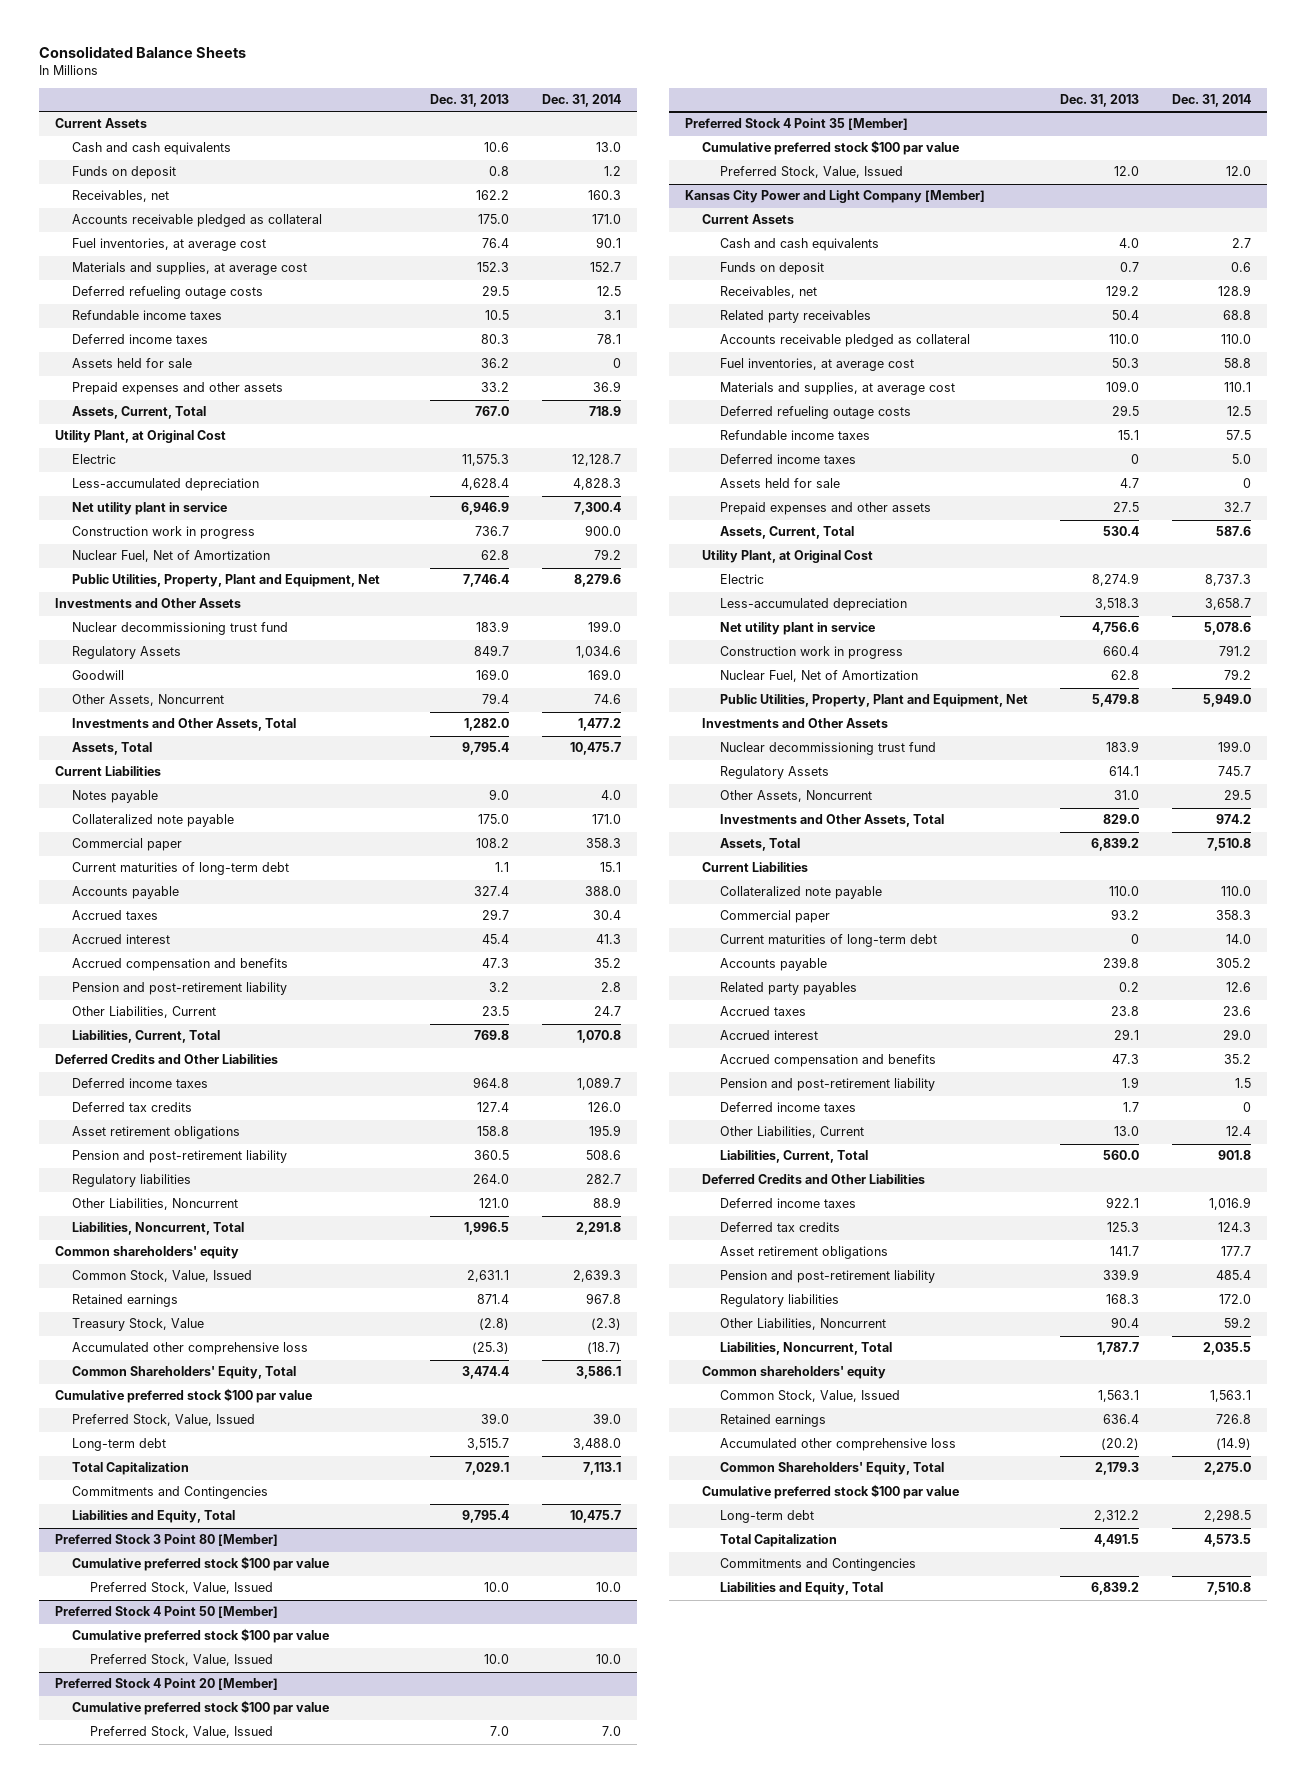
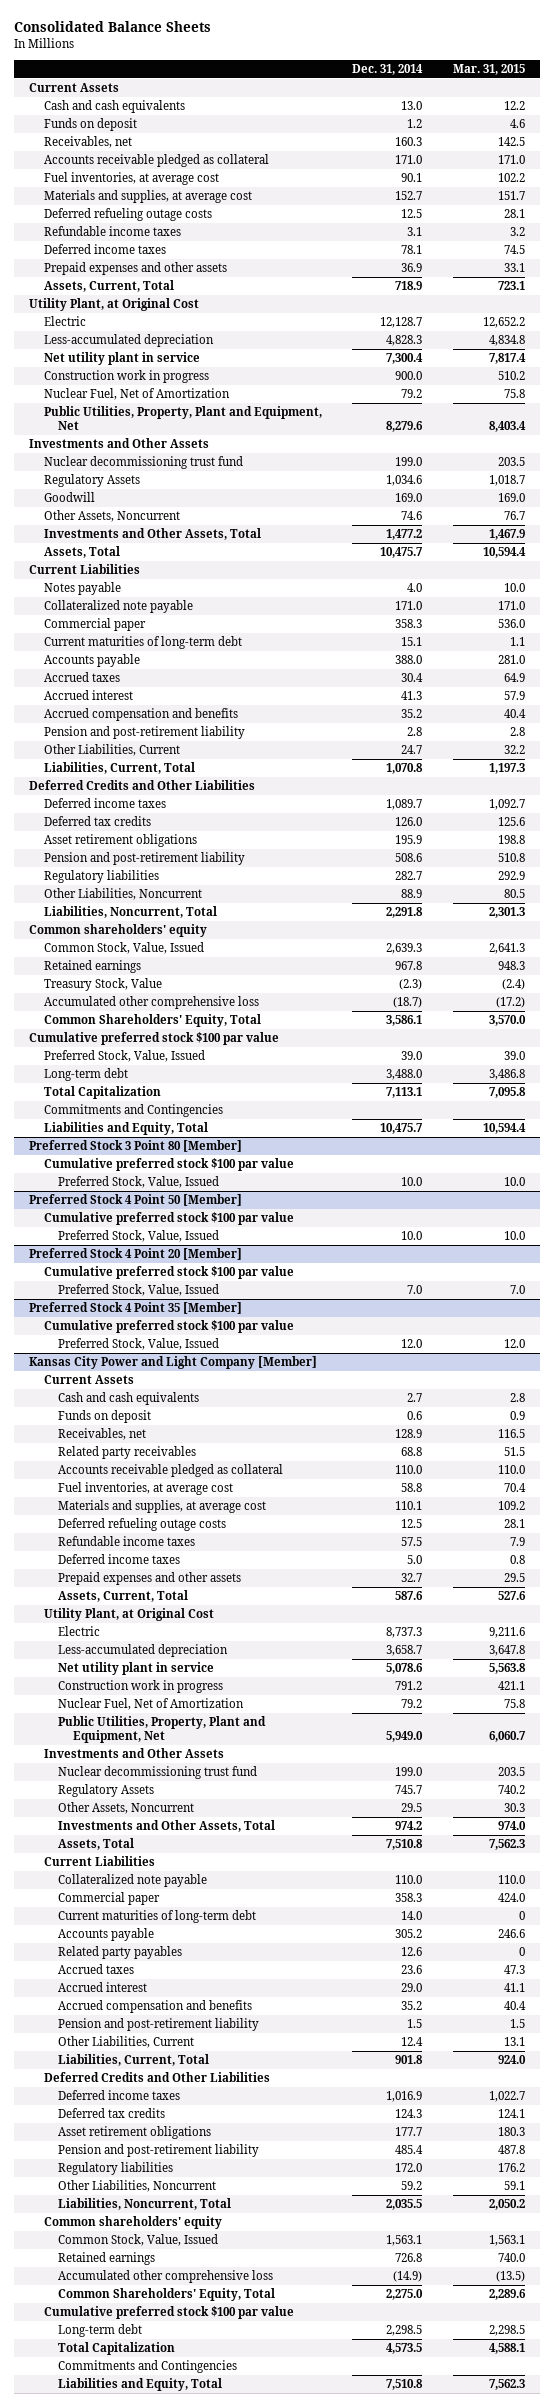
[430,94,510,108] Dec. 31, 2013 -> none
none -> [452,64,525,76] Mar. 31, 2015
[72,358,193,369] Assets held for sale -> none
[719,478,840,489] Assets held for sale -> none
[719,1102,856,1113] Deferred income taxes -> none

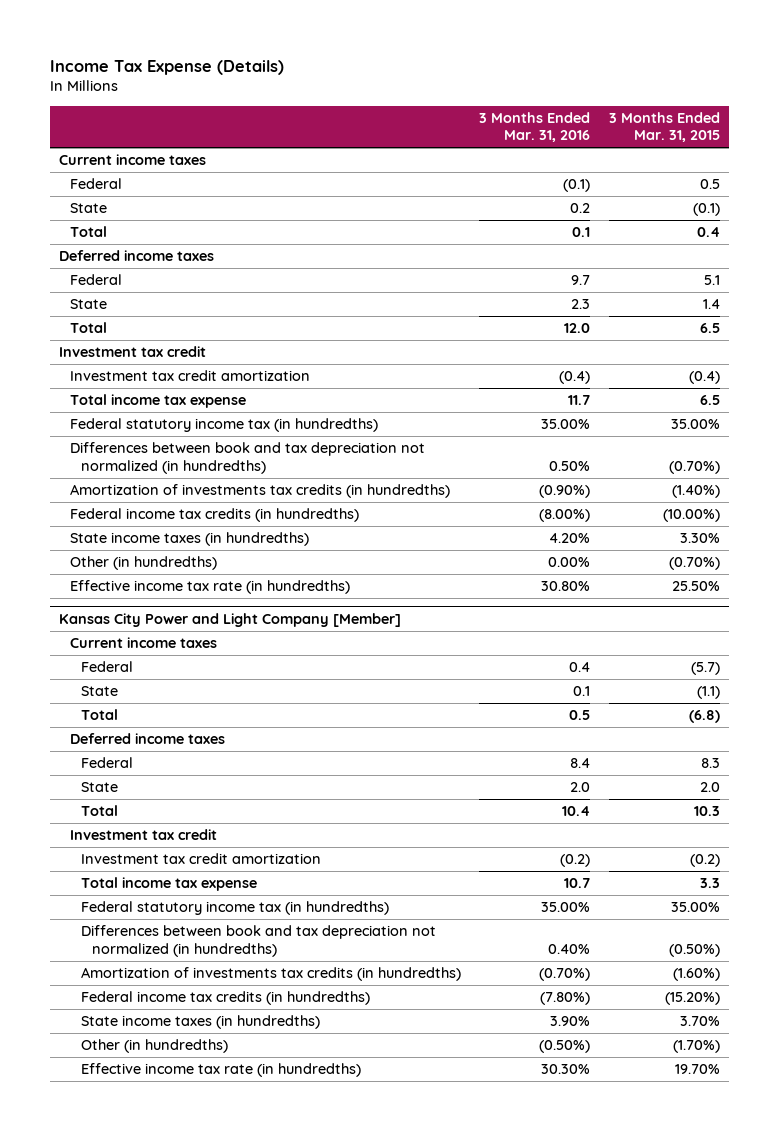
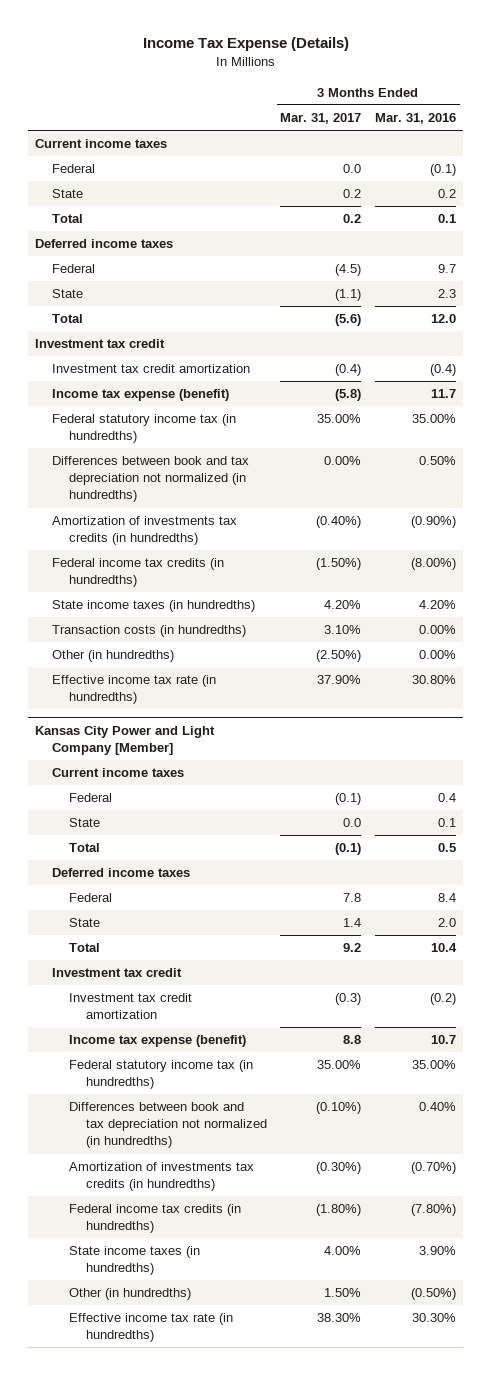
[609,111,721,143] 3 Months Ended Mar. 31, 2015 -> none
none -> [280,113,362,125] Mar. 31, 2017
[69,394,246,409] Total income tax expense -> [51,389,229,402] Income tax expense (benefit)
none -> [51,625,246,638] Transaction costs (in hundredths)
[80,877,257,892] Total income tax expense -> [68,1035,246,1048] Income tax expense (benefit)

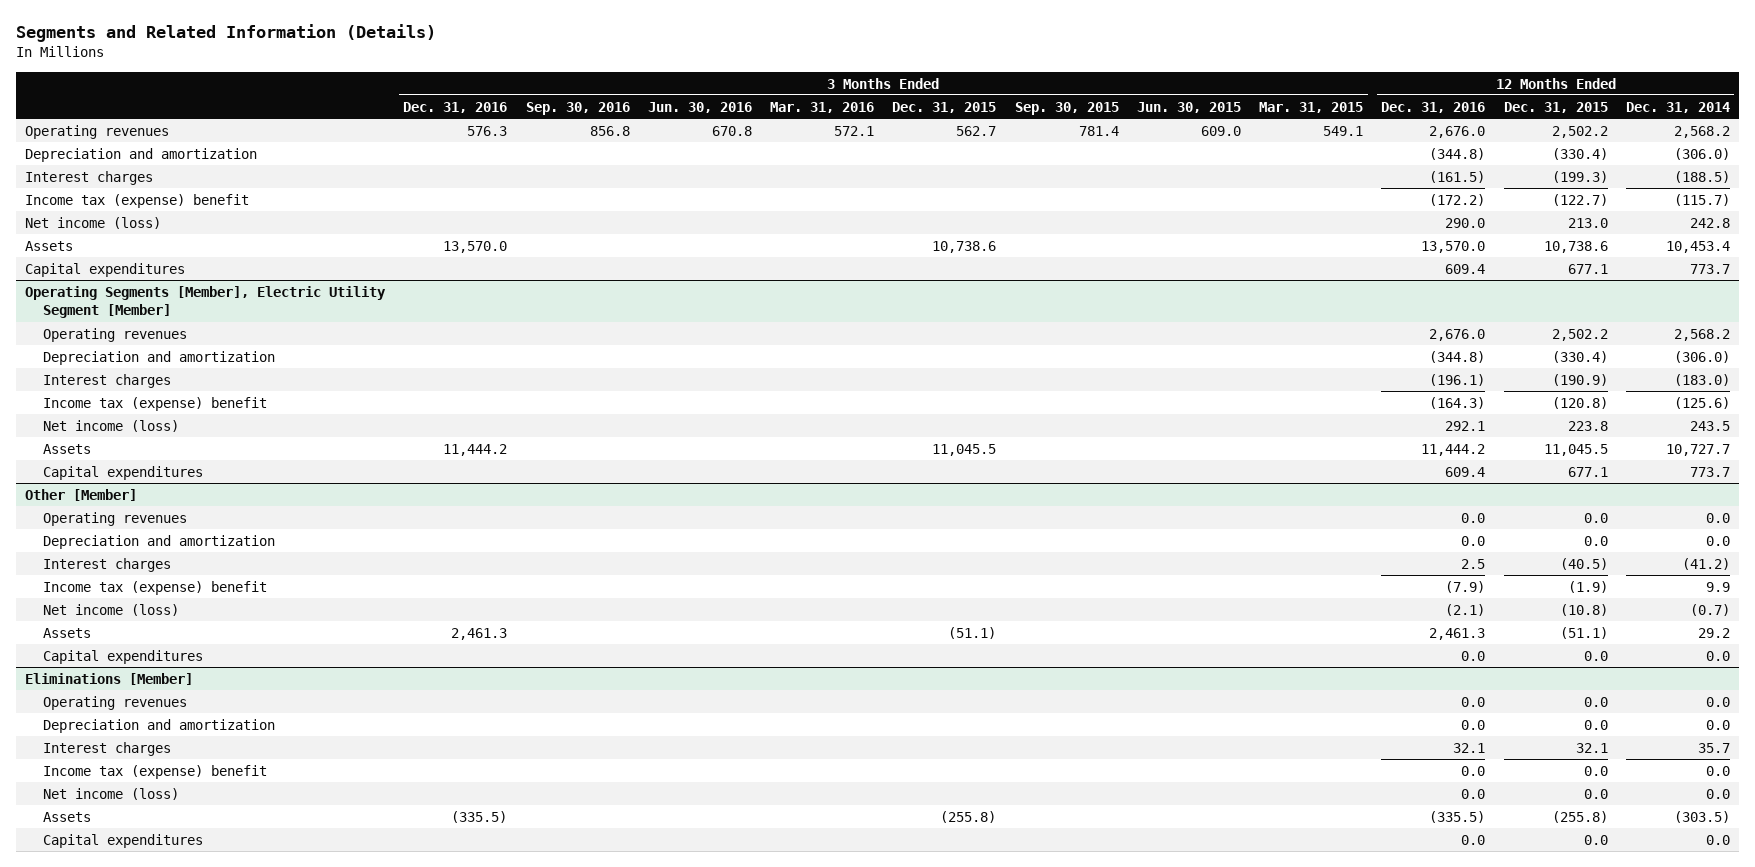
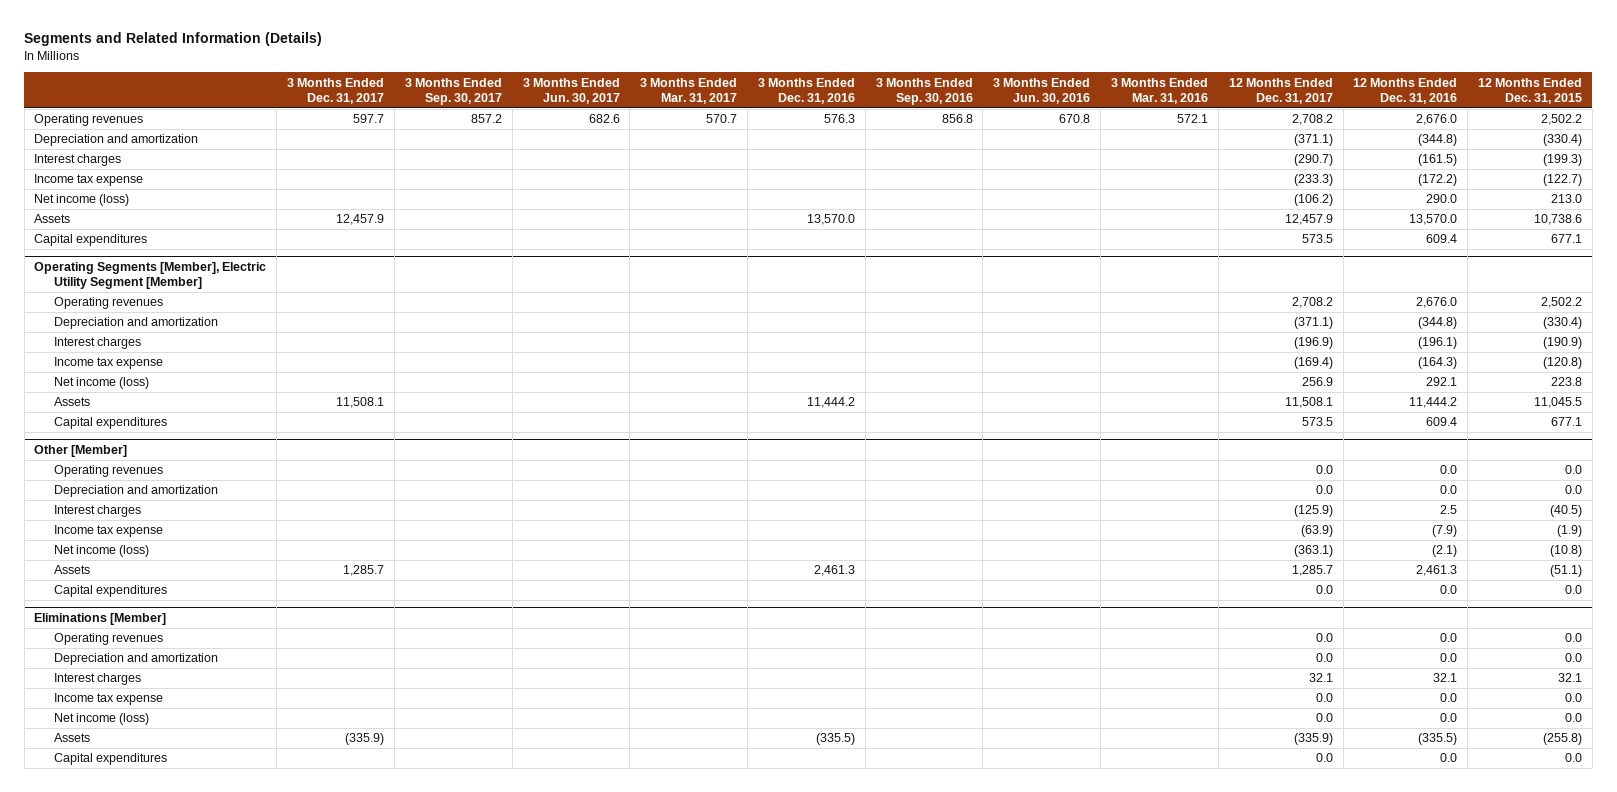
[892,101,997,113] Dec. 31, 2015 -> none
[1014,101,1119,115] Sep. 30, 2015 -> none
[1136,101,1241,113] Jun. 30, 2015 -> none
[1259,101,1364,113] Mar. 31, 2015 -> none
[1625,101,1730,113] Dec. 31, 2014 -> none
none -> [287,77,385,104] 3 Months Ended Dec. 31, 2017
none -> [404,77,502,105] 3 Months Ended Sep. 30, 2017
none -> [522,77,620,104] 3 Months Ended Jun. 30, 2017
none -> [640,77,738,104] 3 Months Ended Mar. 31, 2017
none -> [1228,77,1333,104] 12 Months Ended Dec. 31, 2017
[25,193,250,208] Income tax (expense) benefit -> [34,174,144,187] Income tax expense
[42,396,267,411] Income tax (expense) benefit -> [53,357,163,370] Income tax expense
[42,580,267,595] Income tax (expense) benefit -> [53,525,163,538] Income tax expense
[42,764,267,779] Income tax (expense) benefit -> [53,693,163,706] Income tax expense

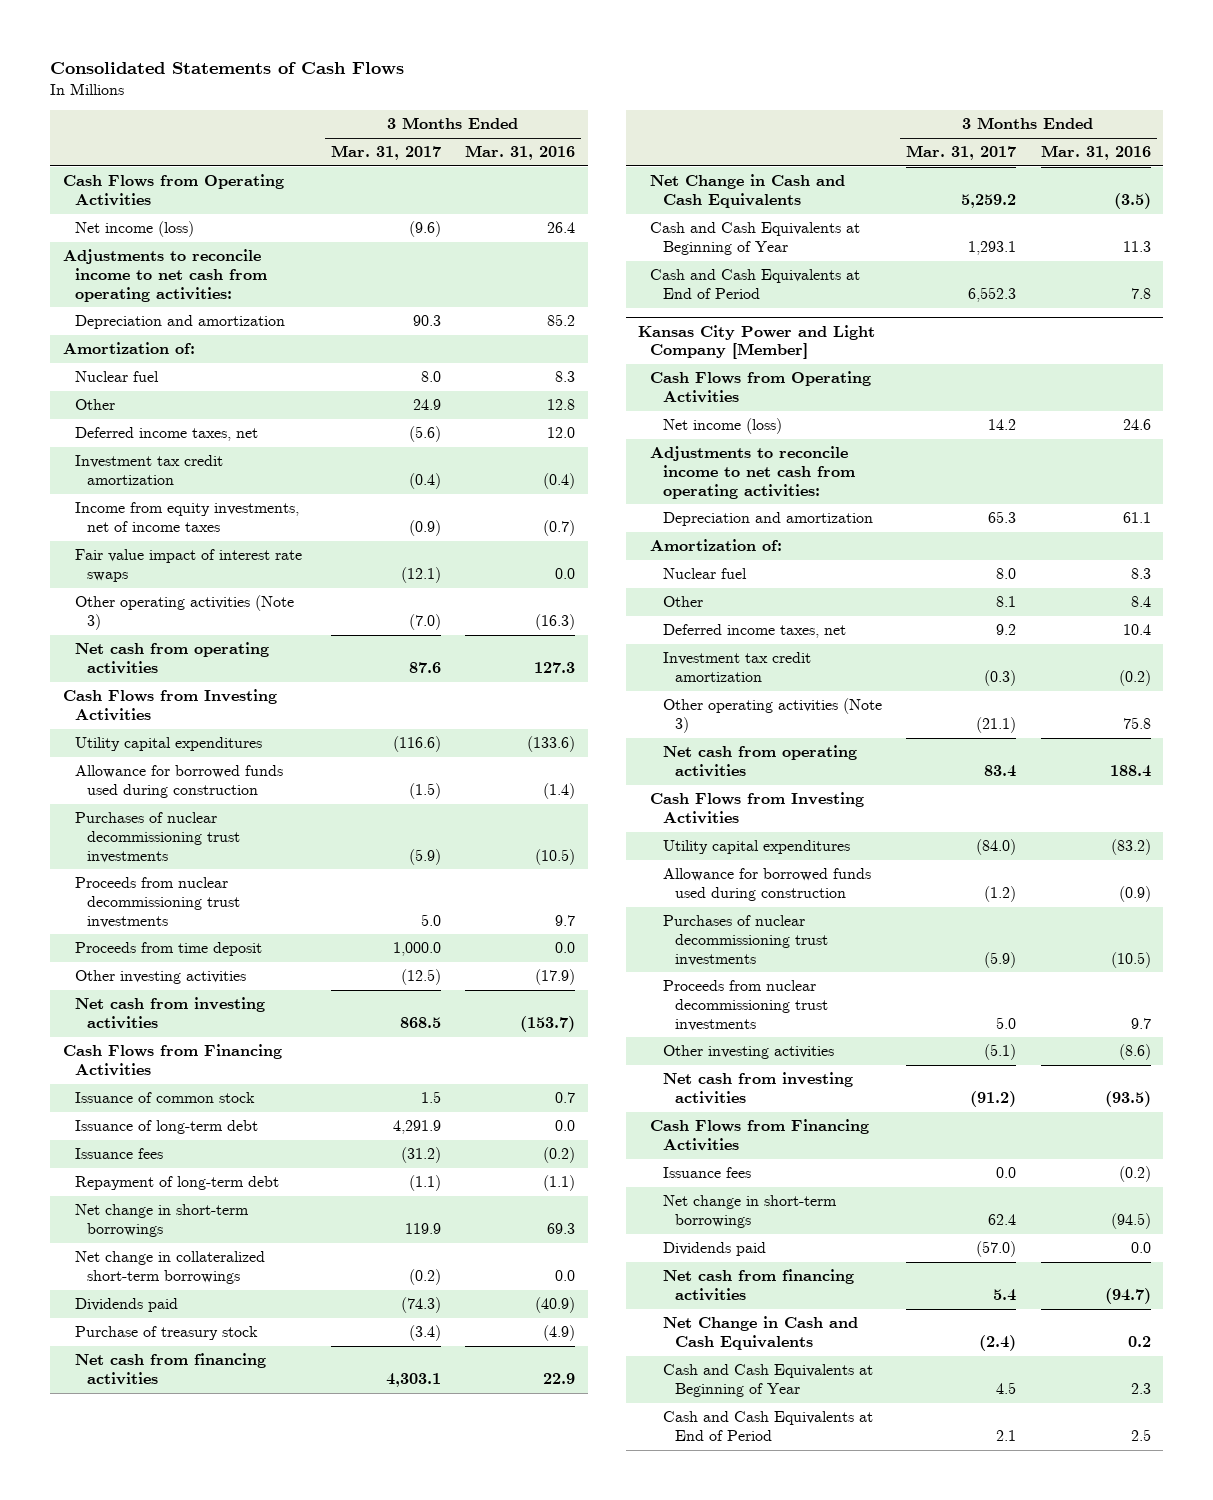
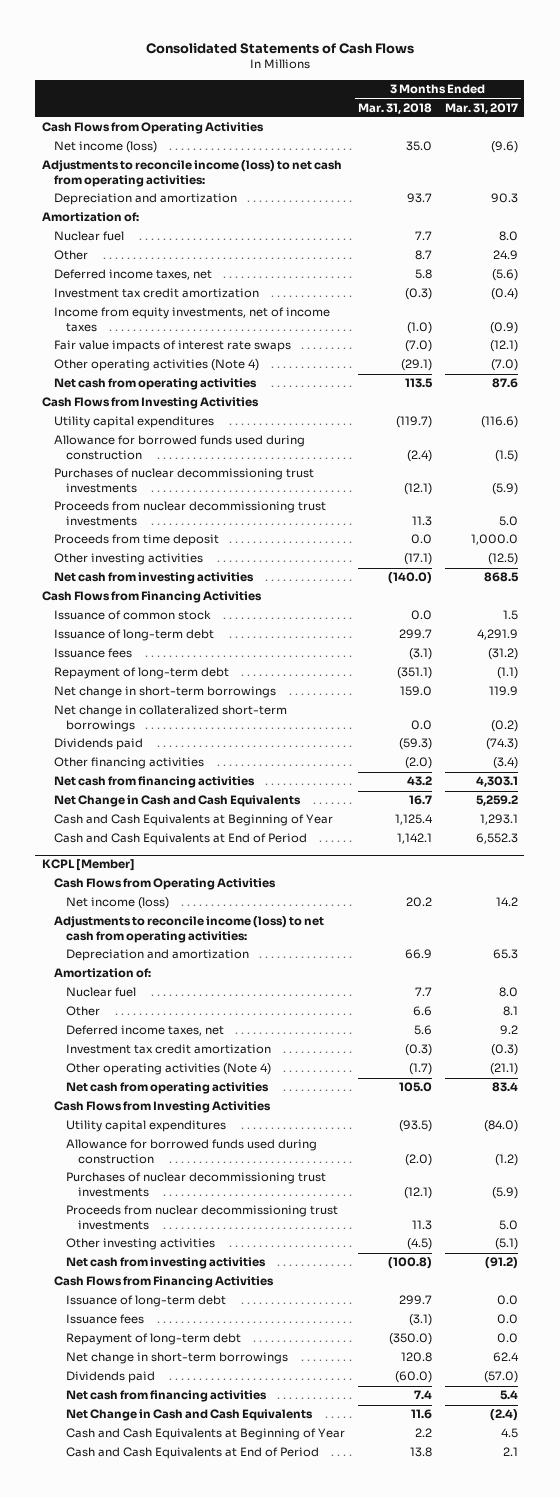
[465,145,576,161] Mar. 31, 2016 -> none
none -> [357,102,432,114] Mar. 31, 2018
[62,249,267,302] Adjustments to reconcile income to net cash from operating activities: -> [41,160,342,187] Adjustments to reconcile income (loss) to net cash from operating activities:
[74,549,302,583] Fair value impact of interest rate swaps -> [53,340,291,353] Fair value impacts of interest rate swaps
[74,595,294,631] Other operating activities (Note 3) -> [53,359,259,372] Other operating activities (Note 4)
[74,1326,258,1341] Purchase of treasury stock -> none
none -> [53,757,204,770] Other financing activities
[638,324,876,360] Kansas City Power and Light Company [Member] -> none
none -> [41,859,135,872] KCPL [Member]
[650,446,855,499] Adjustments to reconcile income to net cash from operating activities: -> [53,916,324,943] Adjustments to reconcile income (loss) to net cash from operating activities:
[662,698,882,734] Other operating activities (Note 3) -> [66,1063,272,1076] Other operating activities (Note 4)
none -> [66,1295,227,1308] Issuance of long-term debt
none -> [66,1333,242,1346] Repayment of long-term debt

